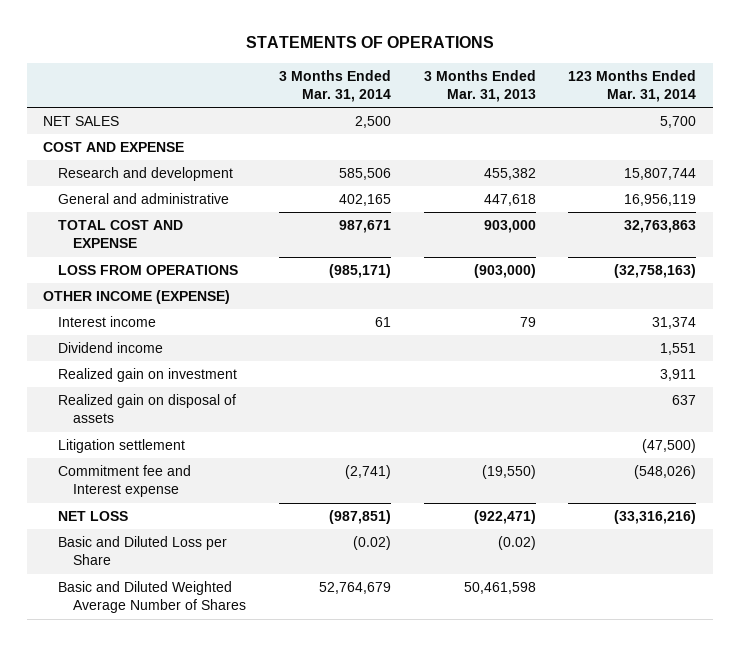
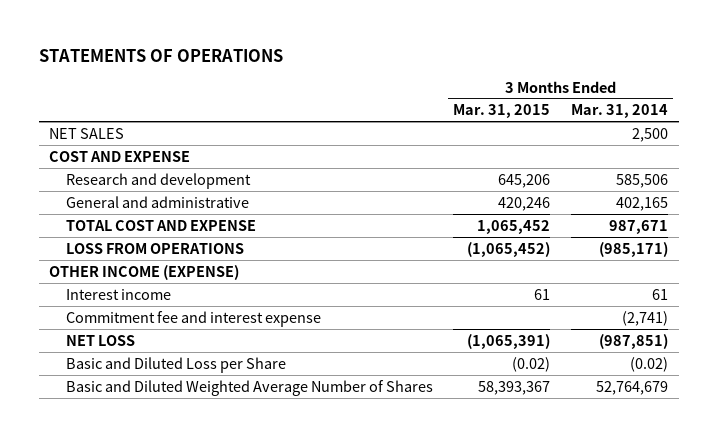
[423,69,536,102] 3 Months Ended Mar. 31, 2013 -> none
[568,69,697,102] 123 Months Ended Mar. 31, 2014 -> none
none -> [453,104,551,119] Mar. 31, 2015
[58,342,164,354] Dividend income -> none
[58,368,238,383] Realized gain on investment -> none
[58,394,237,424] Realized gain on disposal of assets -> none
[58,439,186,454] Litigation settlement -> none
[58,465,192,498] Commitment fee and Interest expense -> [65,310,321,327] Commitment fee and interest expense

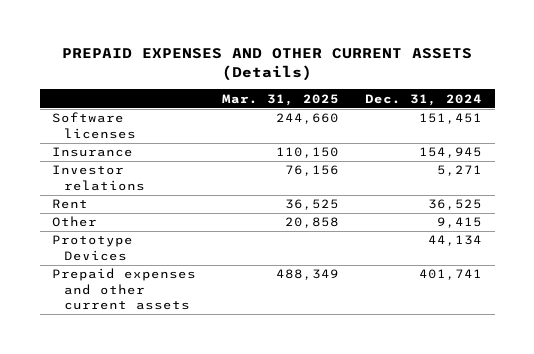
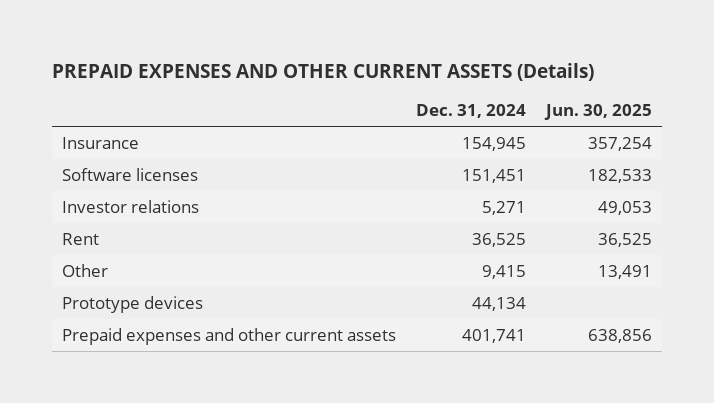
[222,93,340,106] Mar. 31, 2025 -> none
none -> [543,103,652,120] Jun. 30, 2025
[52,112,137,139] Software licenses -> [62,167,199,181] Software licenses
[52,235,134,261] Prototype Devices -> [62,295,204,313] Prototype devices

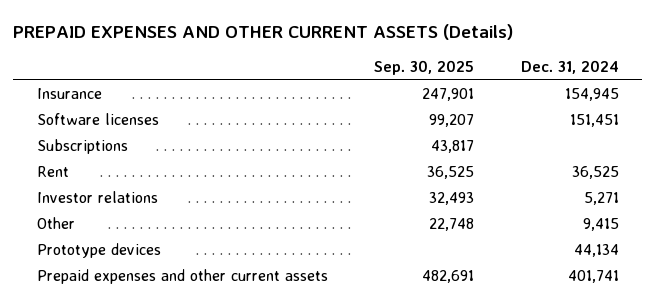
[543,103,652,120] Jun. 30, 2025 -> none
none -> [374,60,475,76] Sep. 30, 2025
none -> [36,139,128,155] Subscriptions
[62,199,200,213] Investor relations -> [36,191,158,204] Investor relations

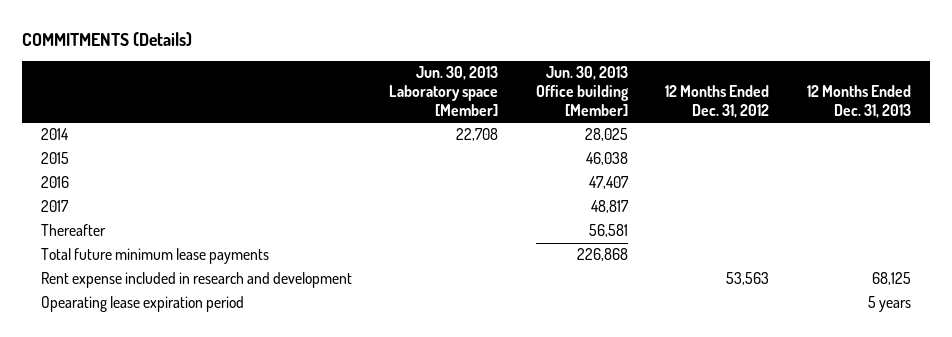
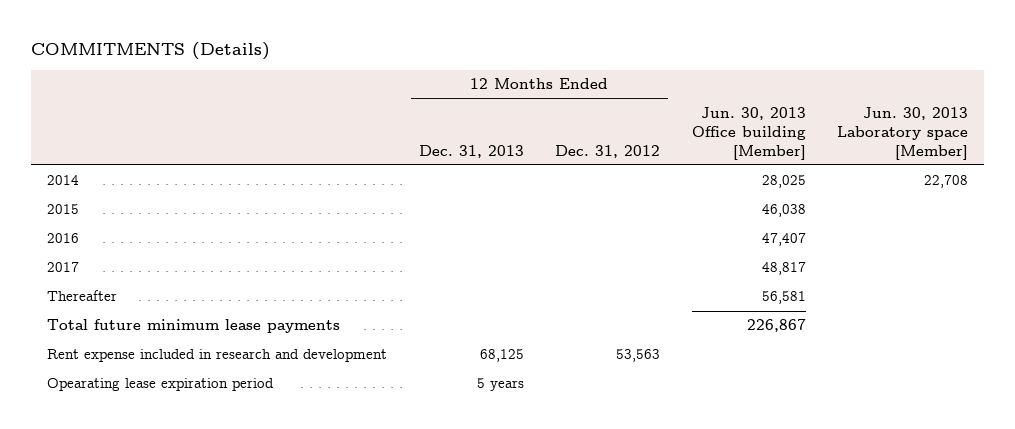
[576,248,628,262] 226,868 -> [746,319,806,333] 226,867

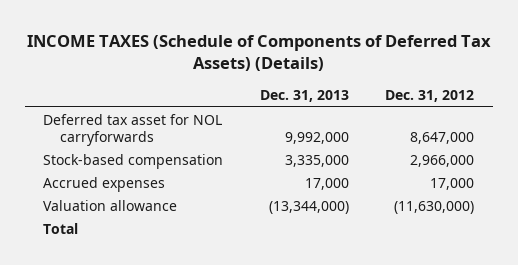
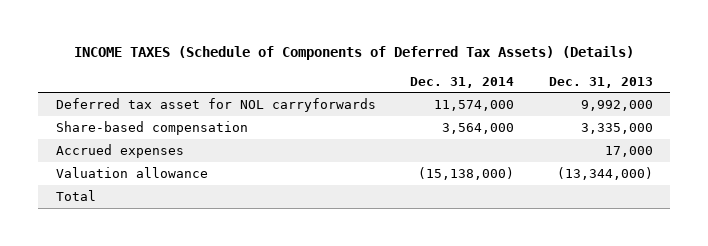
[385,90,475,103] Dec. 31, 2012 -> none
none -> [410,76,515,88] Dec. 31, 2014
[43,153,224,169] Stock-based compensation -> [55,120,248,135] Share-based compensation

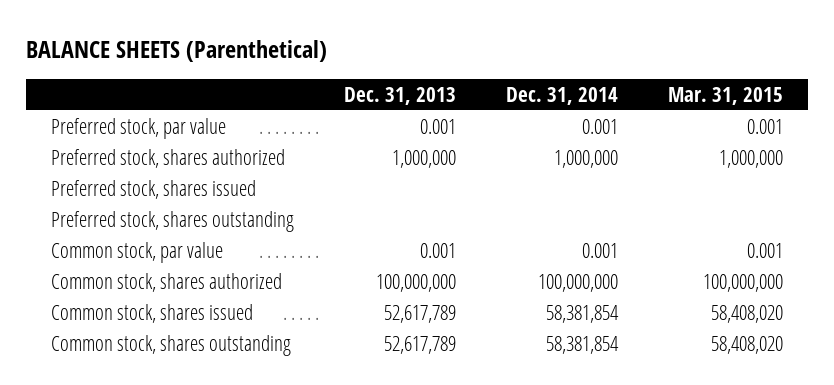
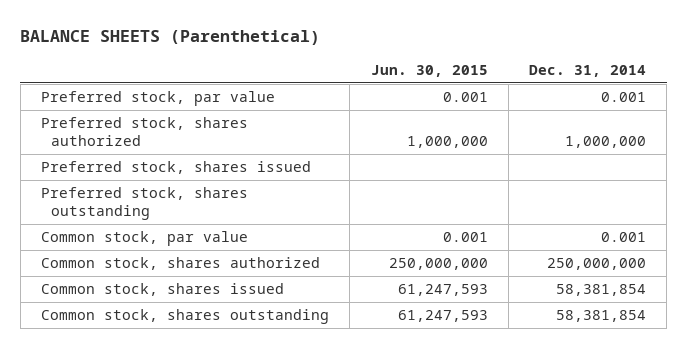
[343,86,456,105] Dec. 31, 2013 -> none
[667,86,783,105] Mar. 31, 2015 -> none
none -> [370,64,488,77] Jun. 30, 2015
[537,273,618,292] 100,000,000 -> [547,258,647,271] 250,000,000

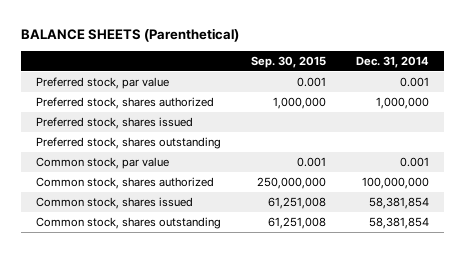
[370,64,488,77] Jun. 30, 2015 -> none
none -> [251,56,327,69] Sep. 30, 2015
[547,258,647,271] 250,000,000 -> [362,176,430,189] 100,000,000

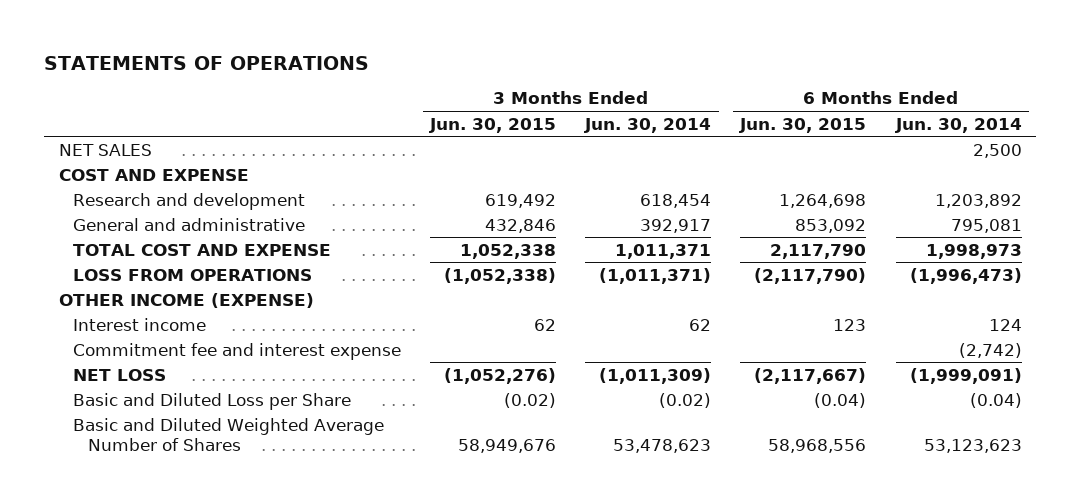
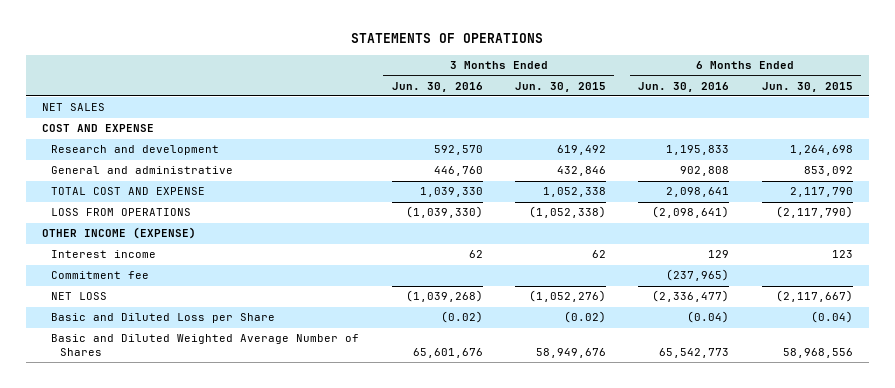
[584,117,712,133] Jun. 30, 2014 -> none
[894,117,1022,133] Jun. 30, 2014 -> none
none -> [391,81,483,92] Jun. 30, 2016
none -> [638,81,730,92] Jun. 30, 2016
[73,342,402,360] Commitment fee and interest expense -> [51,271,150,280] Commitment fee

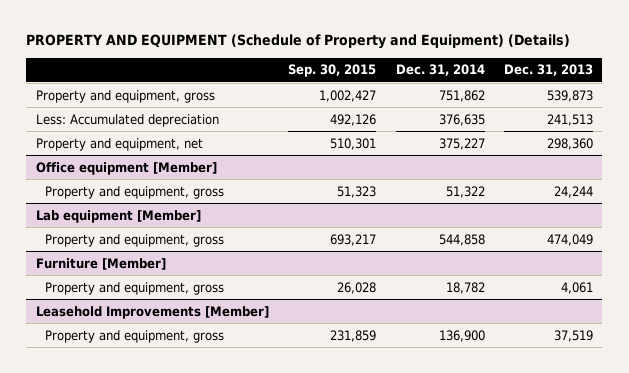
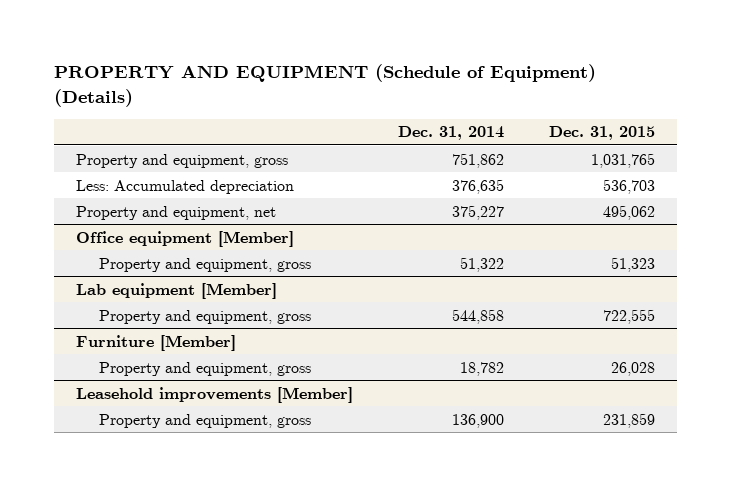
[26,34,571,50] PROPERTY AND EQUIPMENT (Schedule of Property and Equipment) (Details) -> [53,64,596,107] PROPERTY AND EQUIPMENT (Schedule of Equipment) (Details)
[288,64,377,78] Sep. 30, 2015 -> none
[503,64,593,77] Dec. 31, 2013 -> none
none -> [548,126,655,141] Dec. 31, 2015
[35,305,269,319] Leasehold Improvements [Member] -> [76,386,354,403] Leasehold improvements [Member]

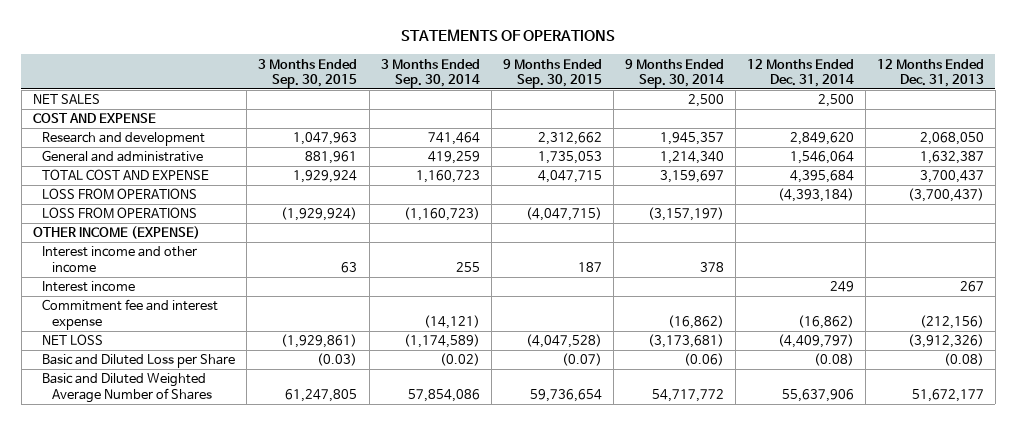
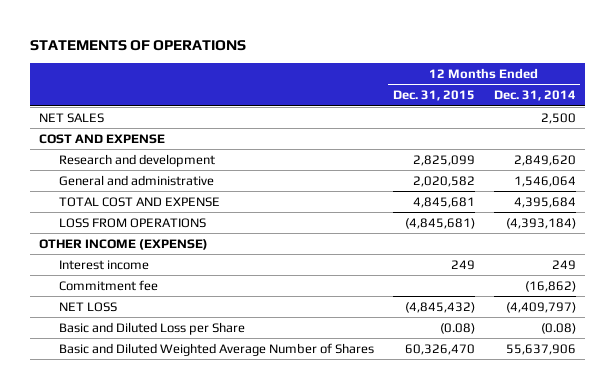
[258,58,358,88] 3 Months Ended Sep. 30, 2015 -> none
[380,58,480,88] 3 Months Ended Sep. 30, 2014 -> none
[502,58,602,88] 9 Months Ended Sep. 30, 2015 -> none
[624,58,724,88] 9 Months Ended Sep. 30, 2014 -> none
[876,58,984,87] 12 Months Ended Dec. 31, 2013 -> none
none -> [392,90,475,102] Dec. 31, 2015
[42,207,198,220] LOSS FROM OPERATIONS -> none
[42,246,198,273] Interest income and other income -> none
[42,299,219,330] Commitment fee and interest expense -> [59,279,159,291] Commitment fee

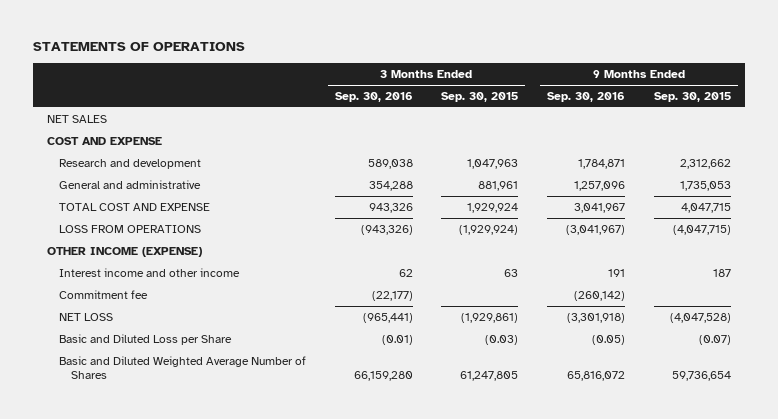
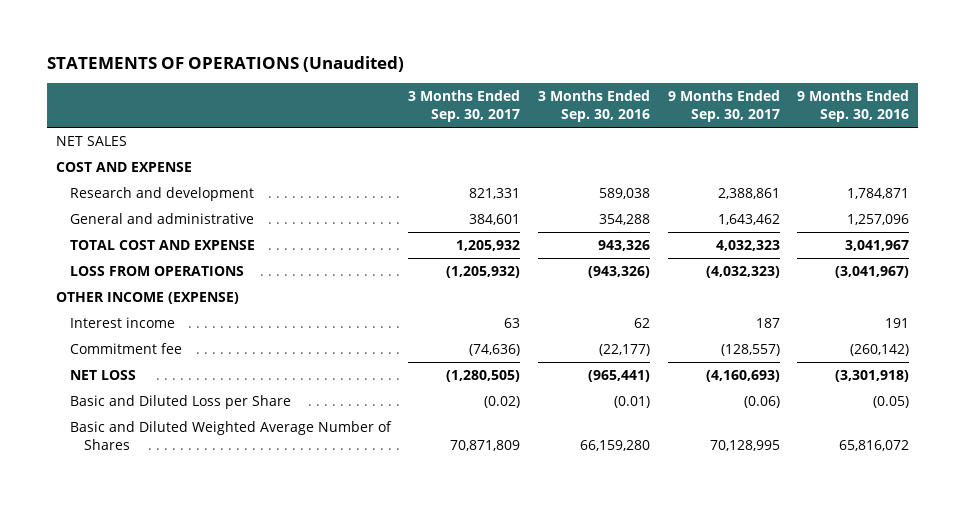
[32,42,245,52] STATEMENTS OF OPERATIONS -> [46,55,404,72] STATEMENTS OF OPERATIONS (Unaudited)
[441,92,519,103] Sep. 30, 2015 -> none
[653,92,731,103] Sep. 30, 2015 -> none
none -> [408,90,521,123] 3 Months Ended Sep. 30, 2017
none -> [667,90,780,123] 9 Months Ended Sep. 30, 2017
[59,267,241,277] Interest income and other income -> [69,317,175,329] Interest income

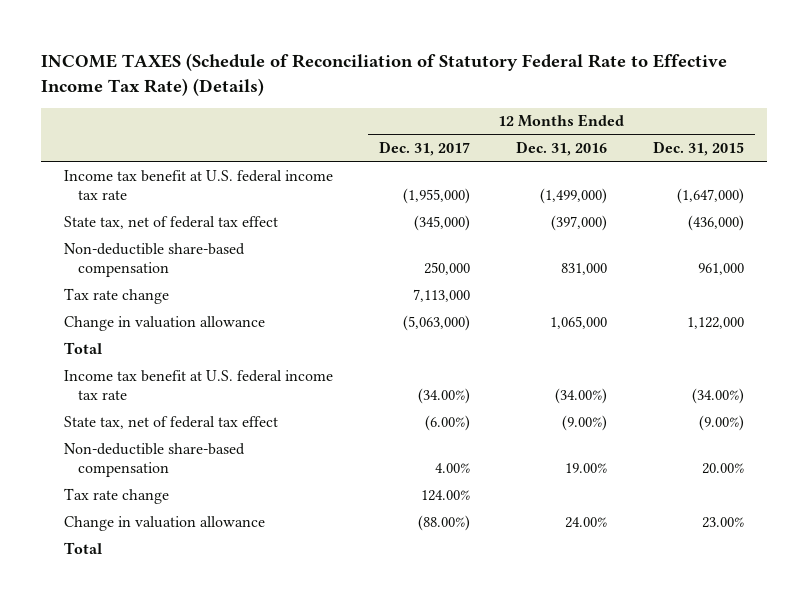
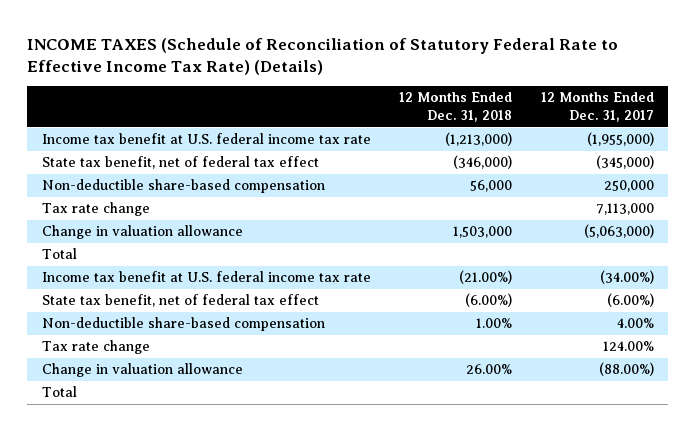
[515,140,607,156] Dec. 31, 2016 -> none
[652,140,744,156] Dec. 31, 2015 -> none
none -> [399,92,513,123] 12 Months Ended Dec. 31, 2018
[64,215,279,229] State tax, net of federal tax effect -> [41,156,319,170] State tax benefit, net of federal tax effect
[64,415,279,429] State tax, net of federal tax effect -> [41,294,319,308] State tax benefit, net of federal tax effect

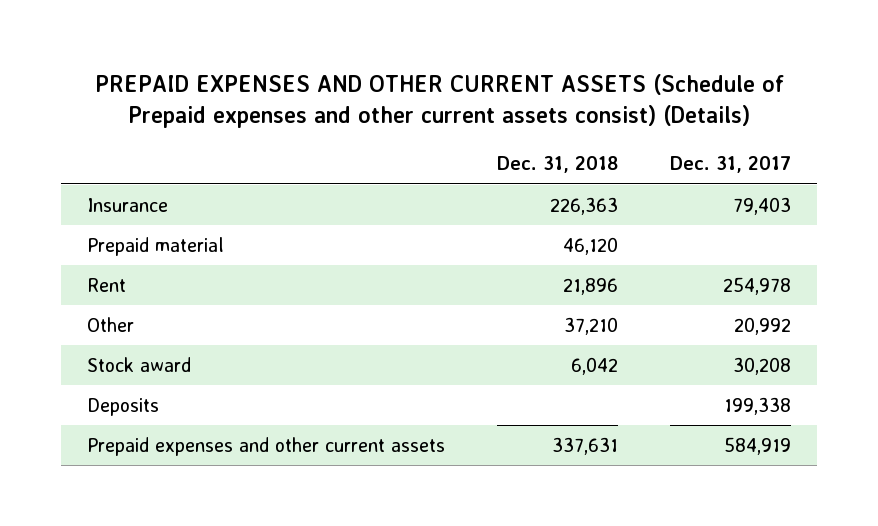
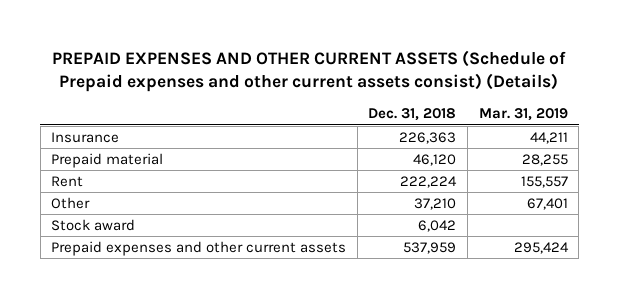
[669,156,791,174] Dec. 31, 2017 -> none
none -> [478,108,568,122] Mar. 31, 2019
[562,277,618,295] 21,896 -> [400,175,458,188] 222,224
[86,397,159,416] Deposits -> none
[551,436,618,455] 337,631 -> [403,241,457,254] 537,959

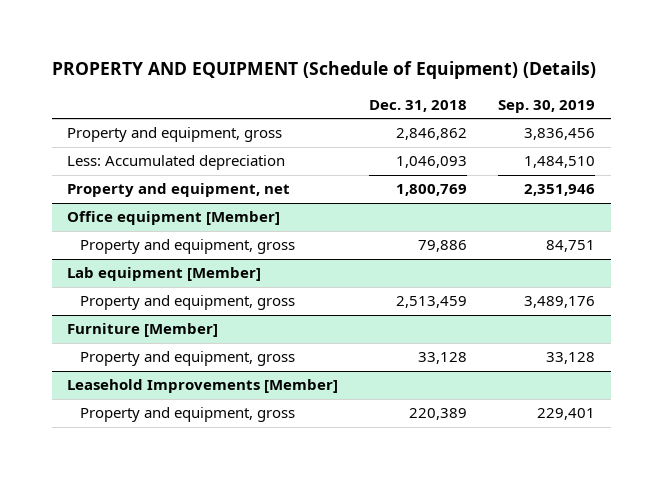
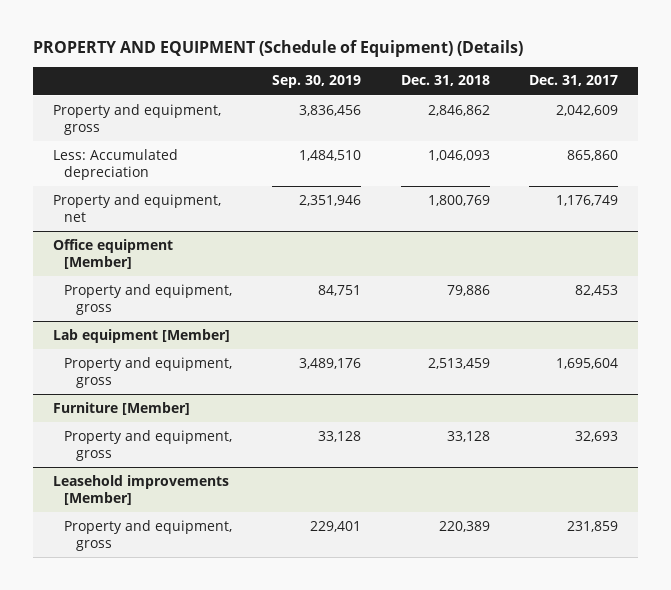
none -> [529,75,619,87] Dec. 31, 2017
[67,379,339,394] Leasehold Improvements [Member] -> [52,474,229,505] Leasehold improvements [Member]

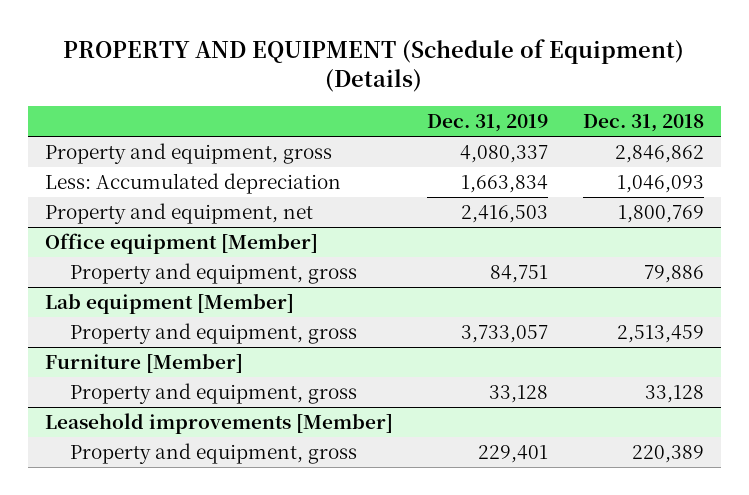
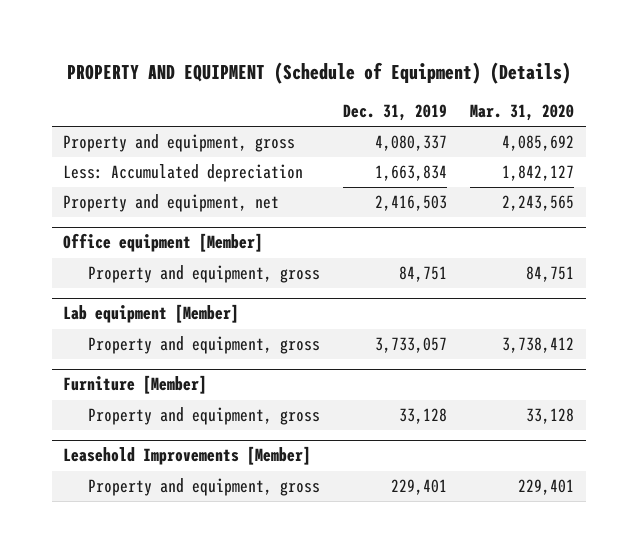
[582,114,704,133] Dec. 31, 2018 -> none
none -> [469,104,574,122] Mar. 31, 2020
[45,413,394,435] Leasehold improvements [Member] -> [63,446,312,466] Leasehold Improvements [Member]

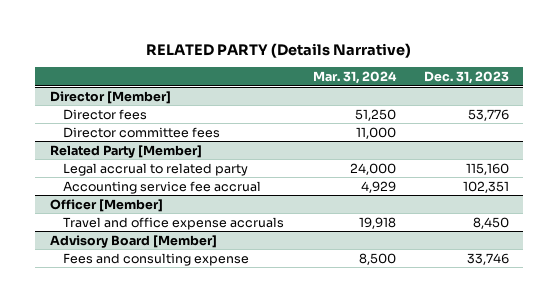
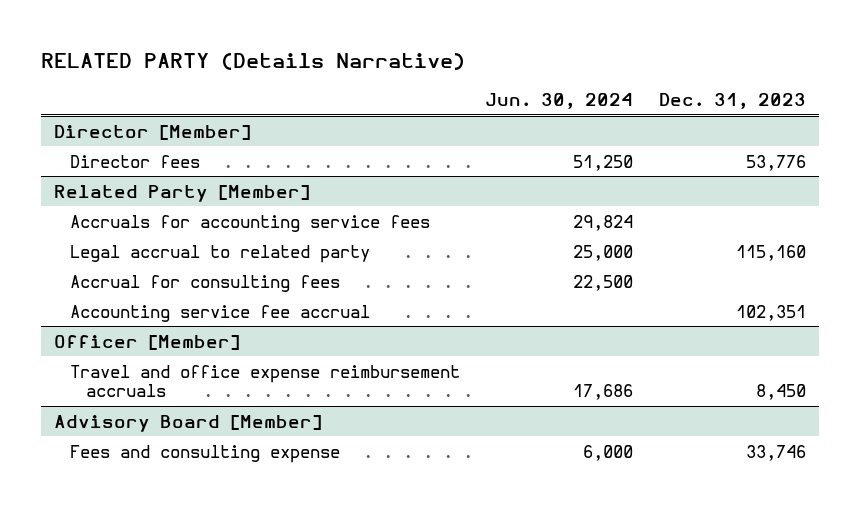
[312,70,397,84] Mar. 31, 2024 -> none
none -> [485,93,634,110] Jun. 30, 2024
[63,126,221,138] Director committee fees -> none
none -> [69,214,430,232] Accruals for accounting service fees
none -> [69,274,340,292] Accrual for consulting fees
[63,216,285,230] Travel and office expense accruals -> [69,364,460,398] Travel and office expense reimbursement accruals

